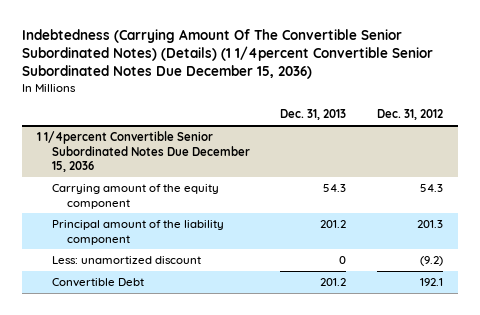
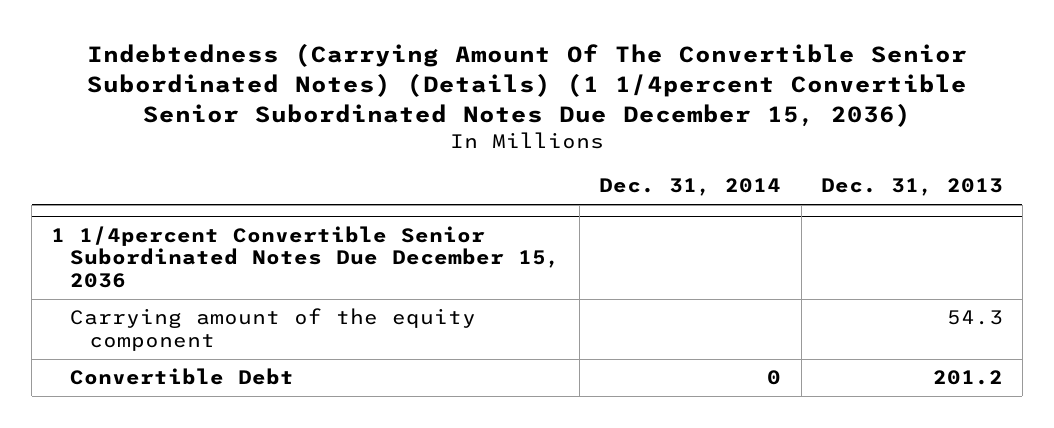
[376,109,443,121] Dec. 31, 2012 -> none
none -> [599,178,782,197] Dec. 31, 2014
[51,220,224,245] Principal amount of the liability component -> none
[51,256,201,265] Less: unamortized discount -> none

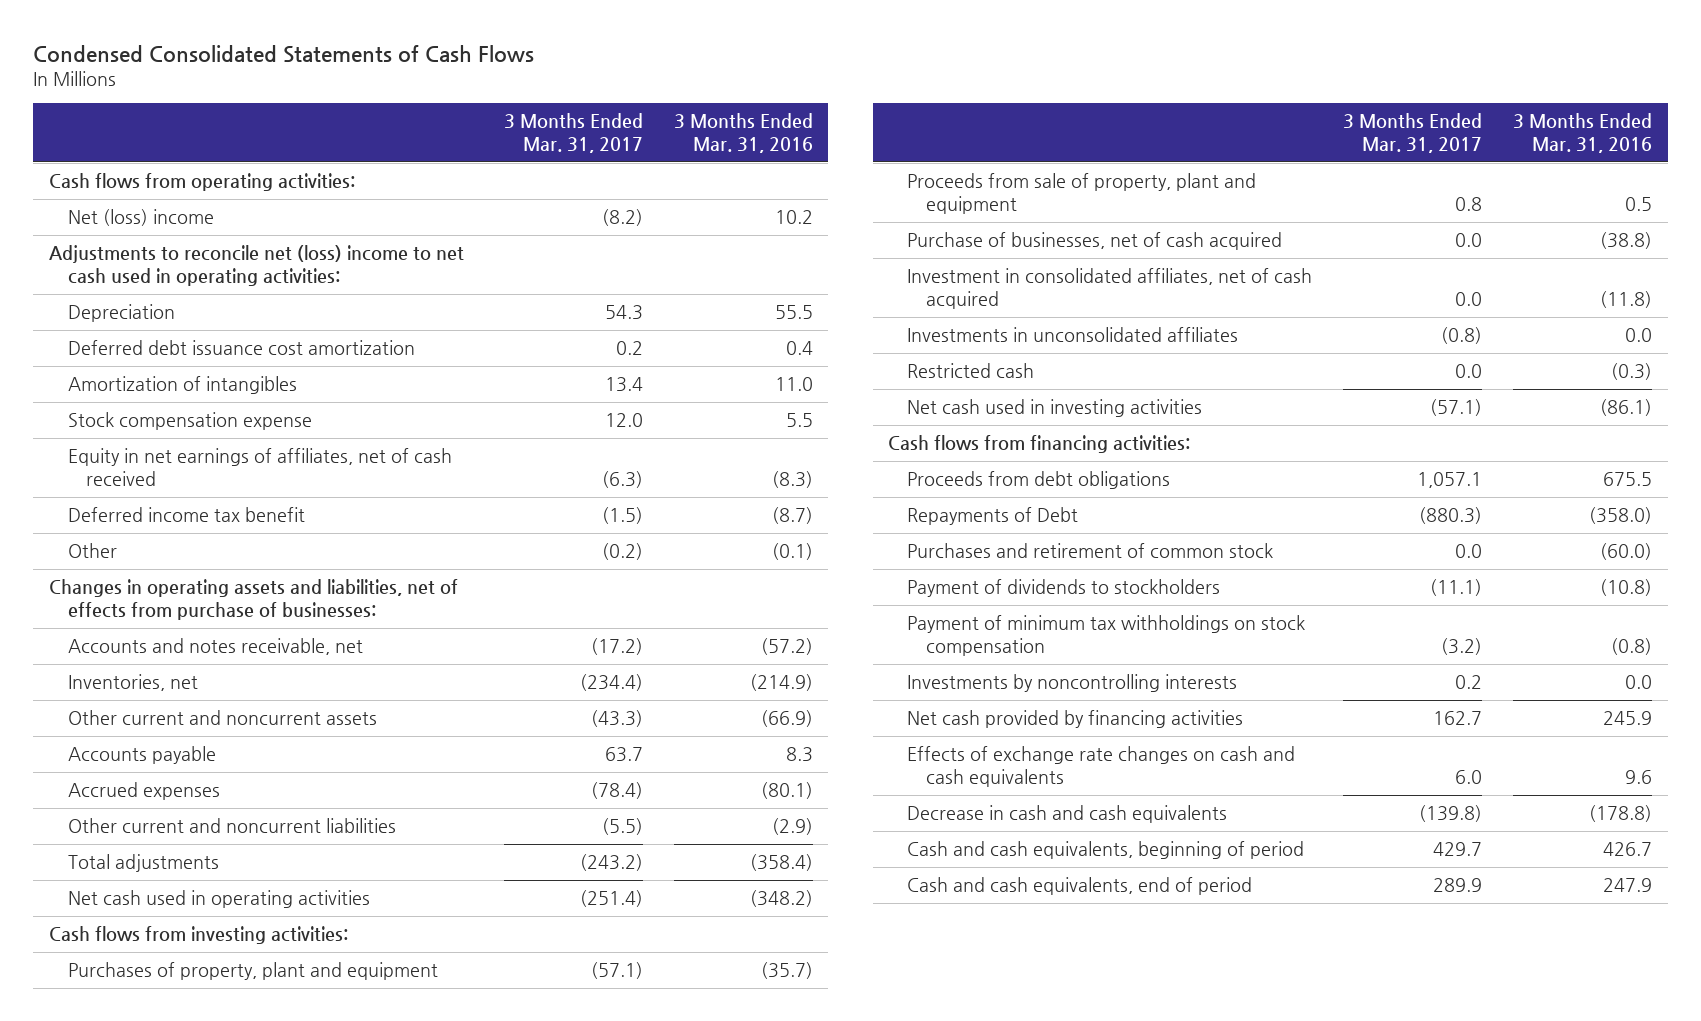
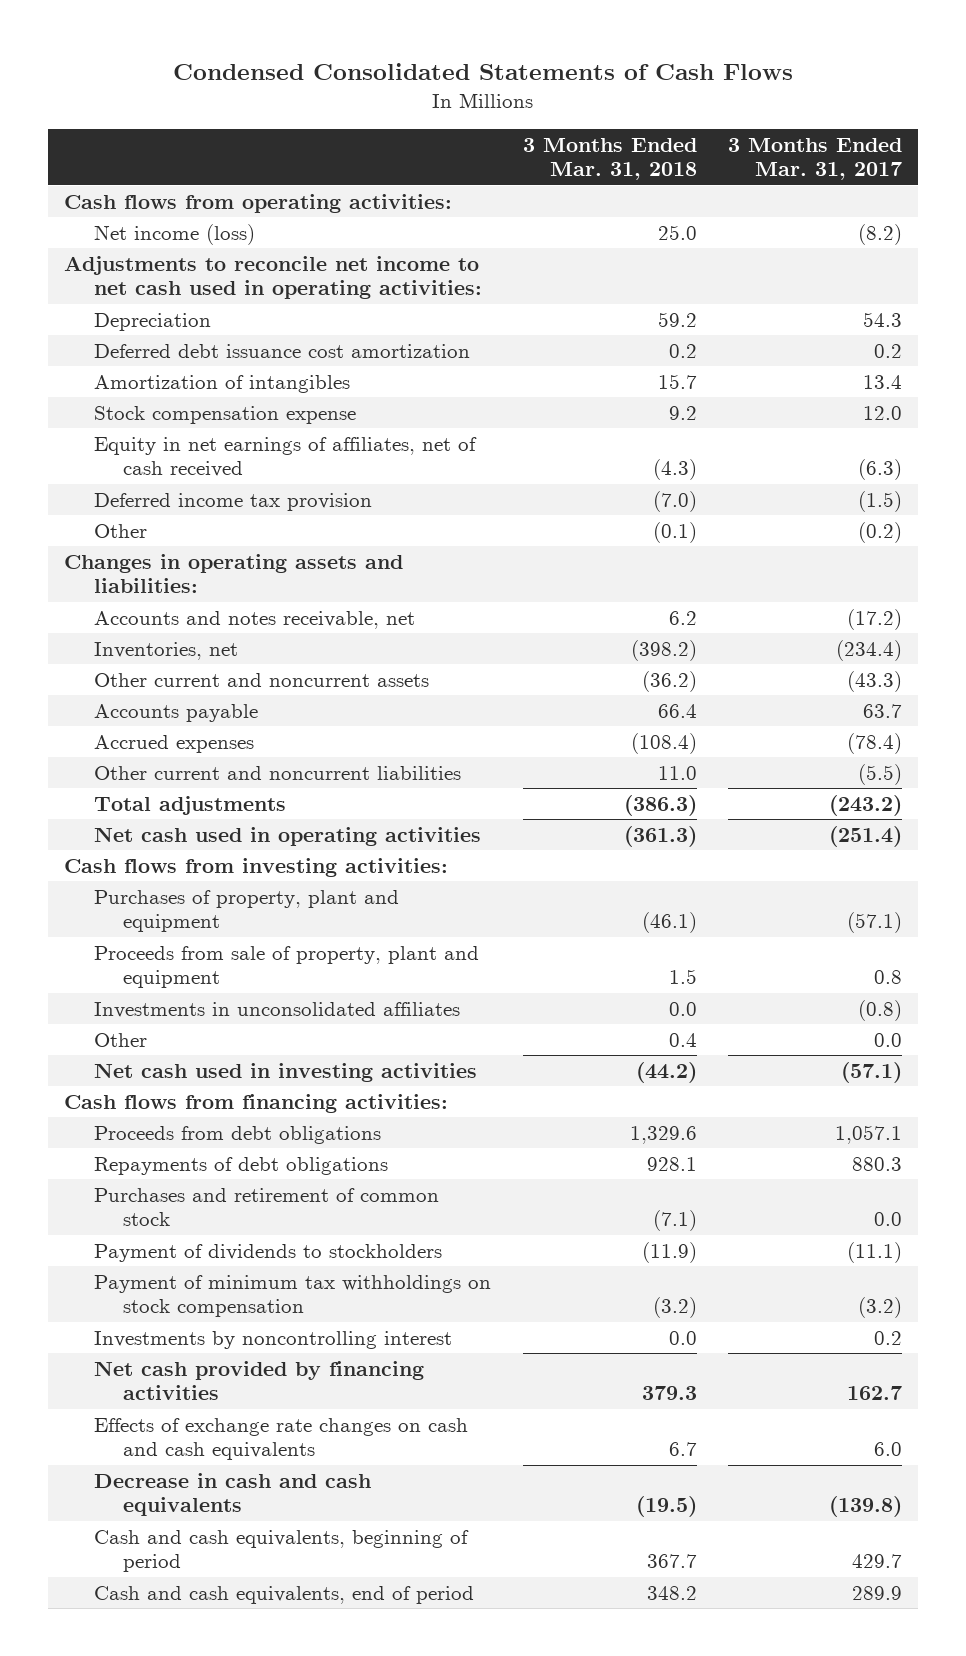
[673,112,813,153] 3 Months Ended Mar. 31, 2016 -> none
none -> [522,137,697,181] 3 Months Ended Mar. 31, 2018
[67,209,214,227] Net (loss) income -> [93,223,255,245] Net income (loss)
[48,245,464,287] Adjustments to reconcile net (loss) income to net cash used in operating activities: -> [64,255,482,300] Adjustments to reconcile net income to net cash used in operating activities:
[67,507,305,523] Deferred income tax benefit -> [93,492,372,511] Deferred income tax provision
[48,579,458,621] Changes in operating assets and liabilities, net of effects from purchase of businesses: -> [64,553,404,594] Changes in operating assets and liabilities:
[907,232,1283,251] Purchase of businesses, net of cash acquired -> none
[907,268,1313,310] Investment in consolidated affiliates, net of cash acquired -> none
[907,363,1035,379] Restricted cash -> [93,1032,147,1047] Other
[907,507,1079,526] Repayments of Debt -> [93,1156,388,1175] Repayments of debt obligations
[1419,507,1483,525] (880.3) -> [852,1156,903,1171] 880.3
[907,674,1238,693] Investments by noncontrolling interests -> [93,1330,452,1349] Investments by noncontrolling interest

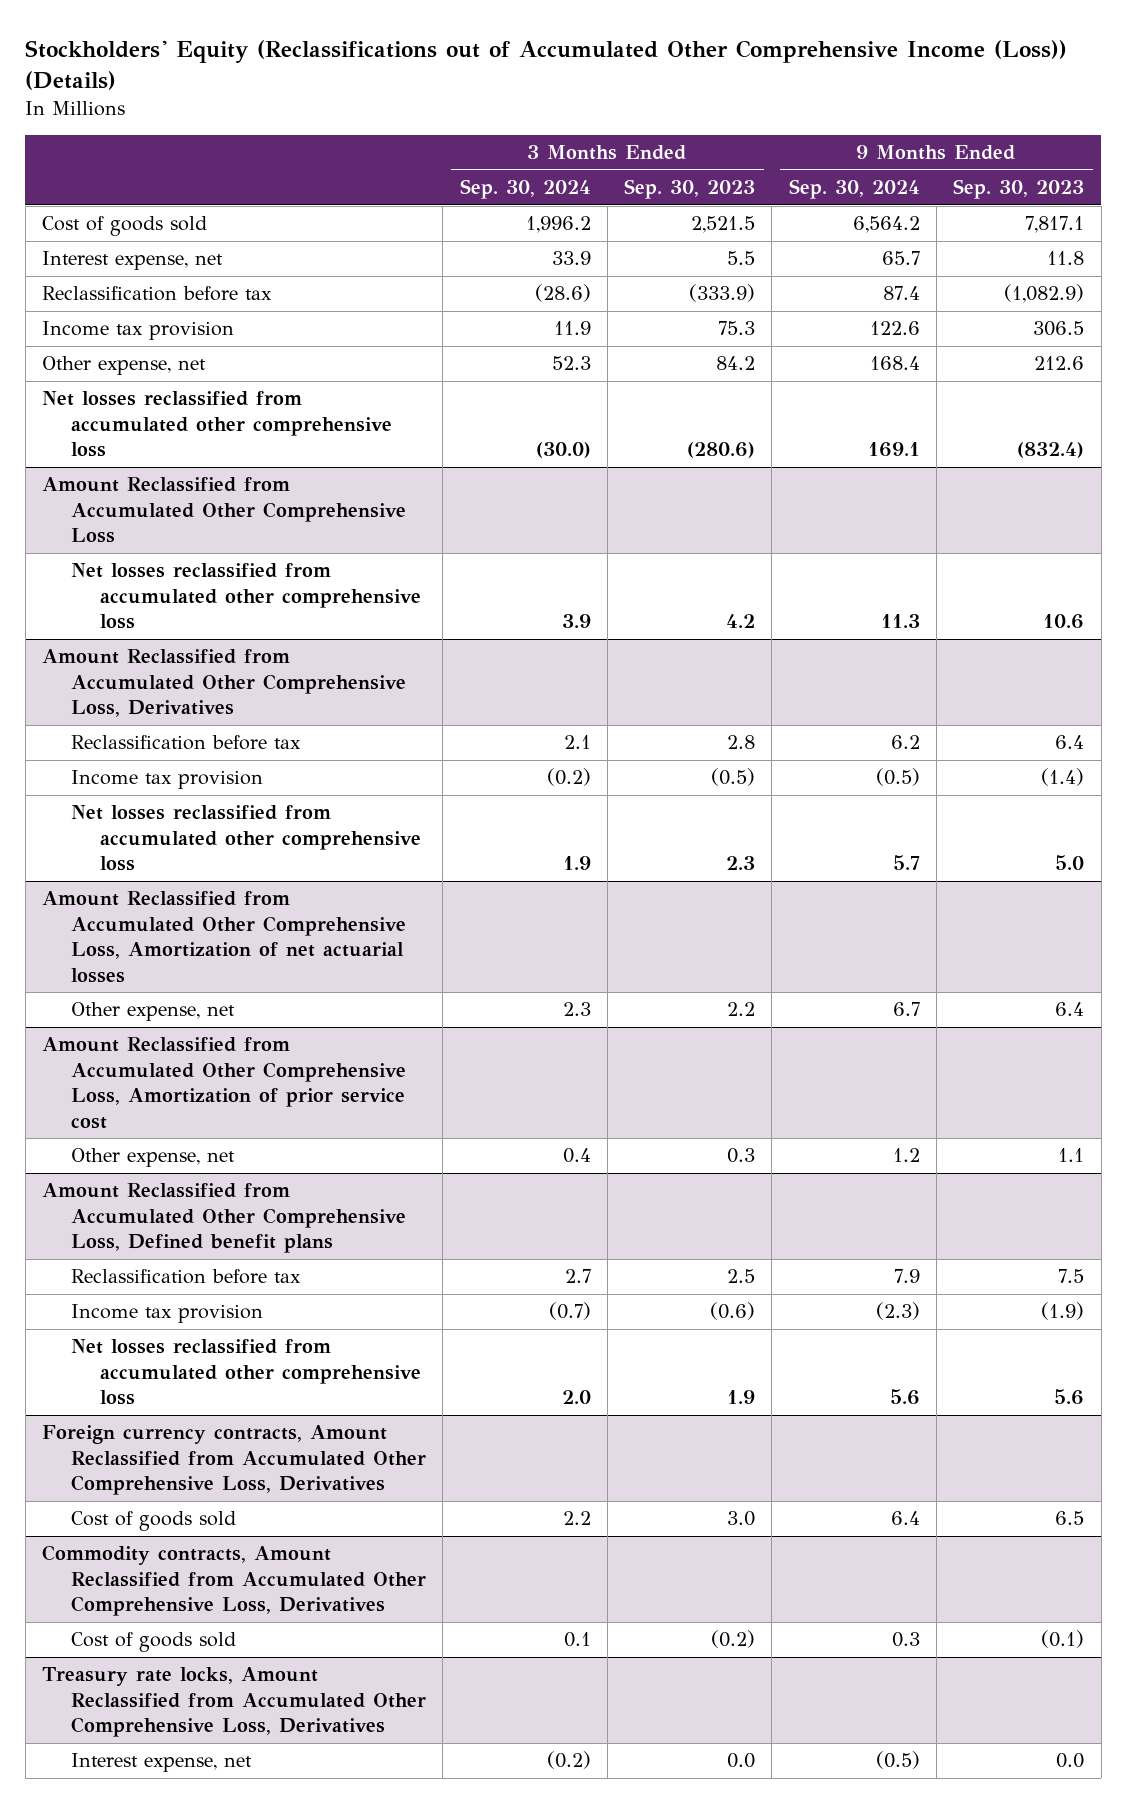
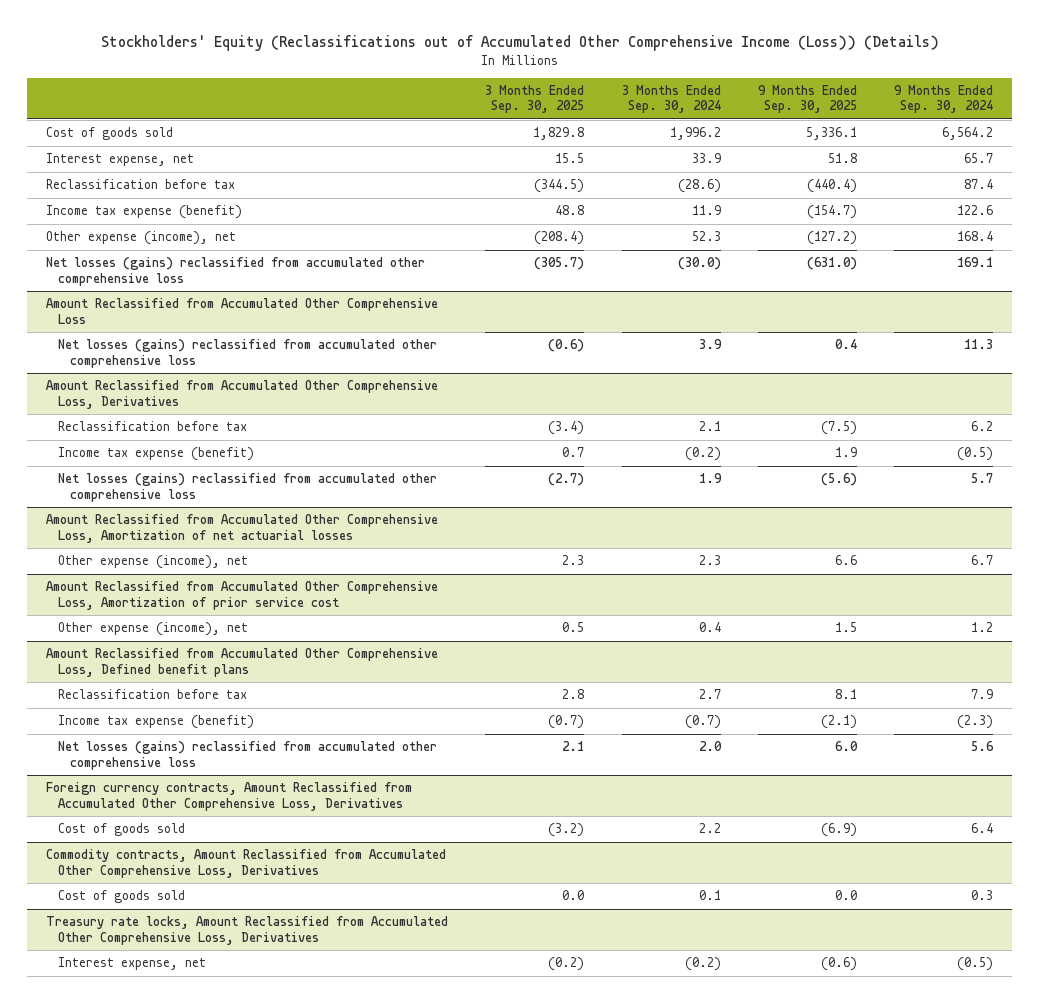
[624,179,756,200] Sep. 30, 2023 -> none
[953,179,1085,200] Sep. 30, 2023 -> none
none -> [485,85,585,114] 3 Months Ended Sep. 30, 2025
none -> [758,85,858,114] 9 Months Ended Sep. 30, 2025
[42,321,235,341] Income tax provision -> [45,205,242,220] Income tax expense (benefit)
[42,356,207,376] Other expense, net -> [45,231,236,246] Other expense (income), net
[42,391,392,458] Net losses reclassified from accumulated other comprehensive loss -> [45,257,425,286] Net losses (gains) reclassified from accumulated other comprehensive loss
[70,563,421,630] Net losses reclassified from accumulated other comprehensive loss -> [57,339,437,368] Net losses (gains) reclassified from accumulated other comprehensive loss
[70,770,263,790] Income tax provision -> [57,447,254,462] Income tax expense (benefit)
[70,805,421,872] Net losses reclassified from accumulated other comprehensive loss -> [57,473,437,502] Net losses (gains) reclassified from accumulated other comprehensive loss
[70,1002,235,1022] Other expense, net -> [57,555,248,570] Other expense (income), net
[70,1148,235,1168] Other expense, net -> [57,622,248,637] Other expense (income), net
[70,1304,263,1324] Income tax provision -> [57,715,254,730] Income tax expense (benefit)
[70,1339,421,1406] Net losses reclassified from accumulated other comprehensive loss -> [57,741,437,770] Net losses (gains) reclassified from accumulated other comprehensive loss

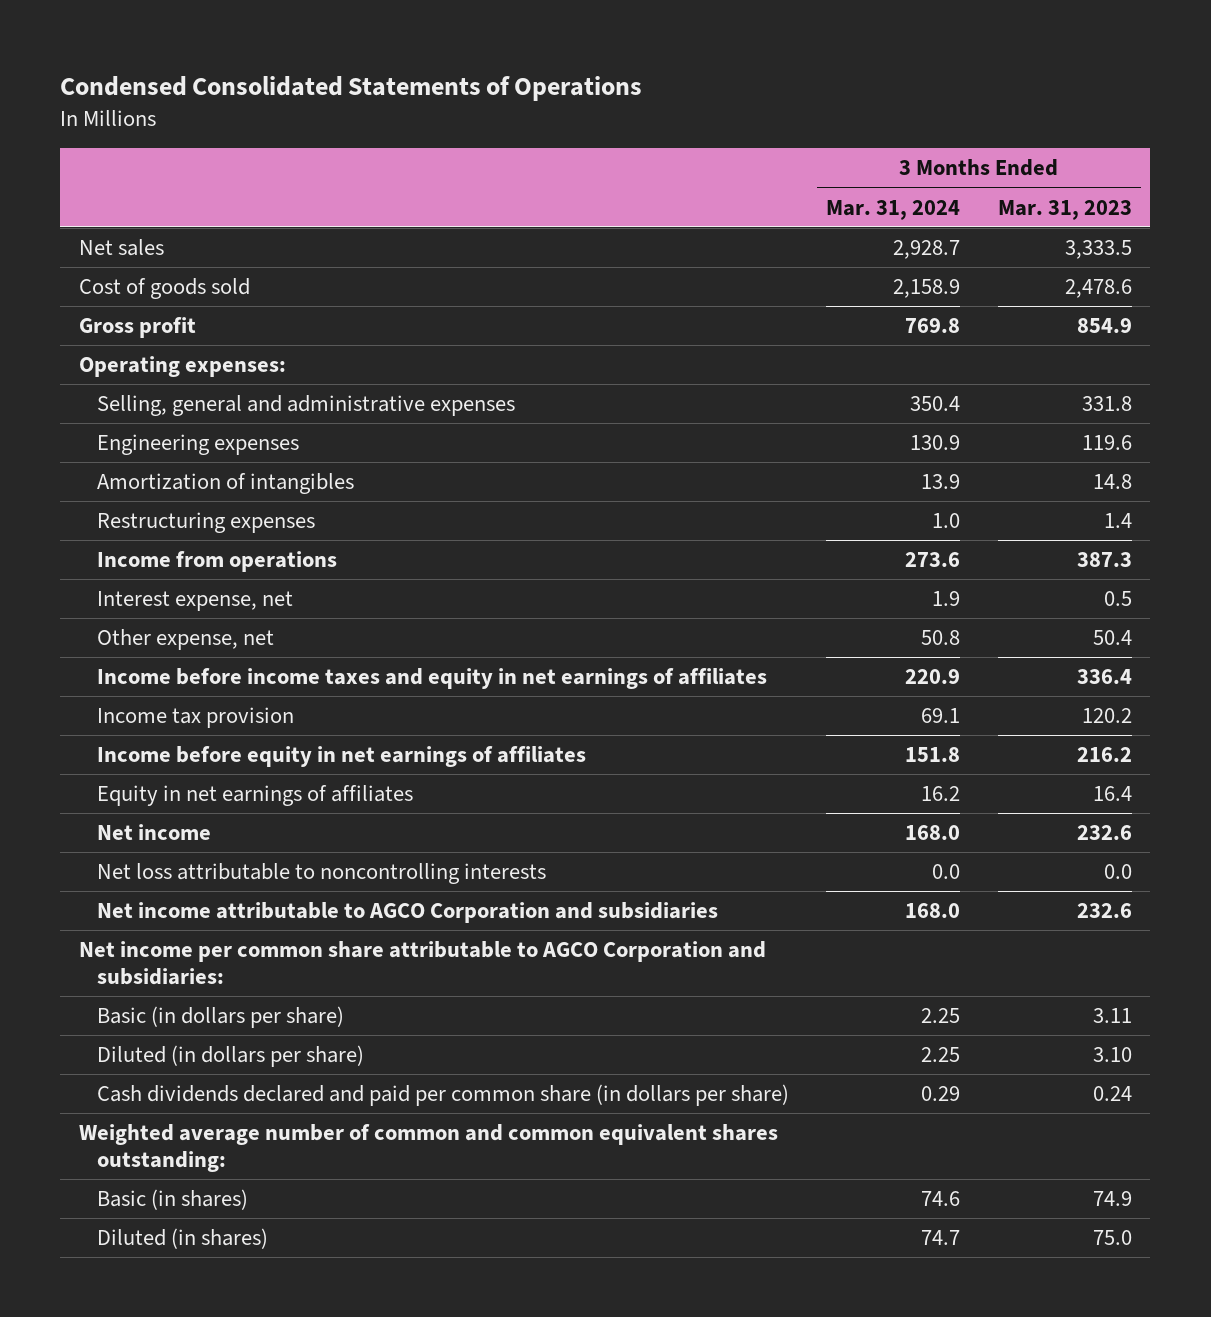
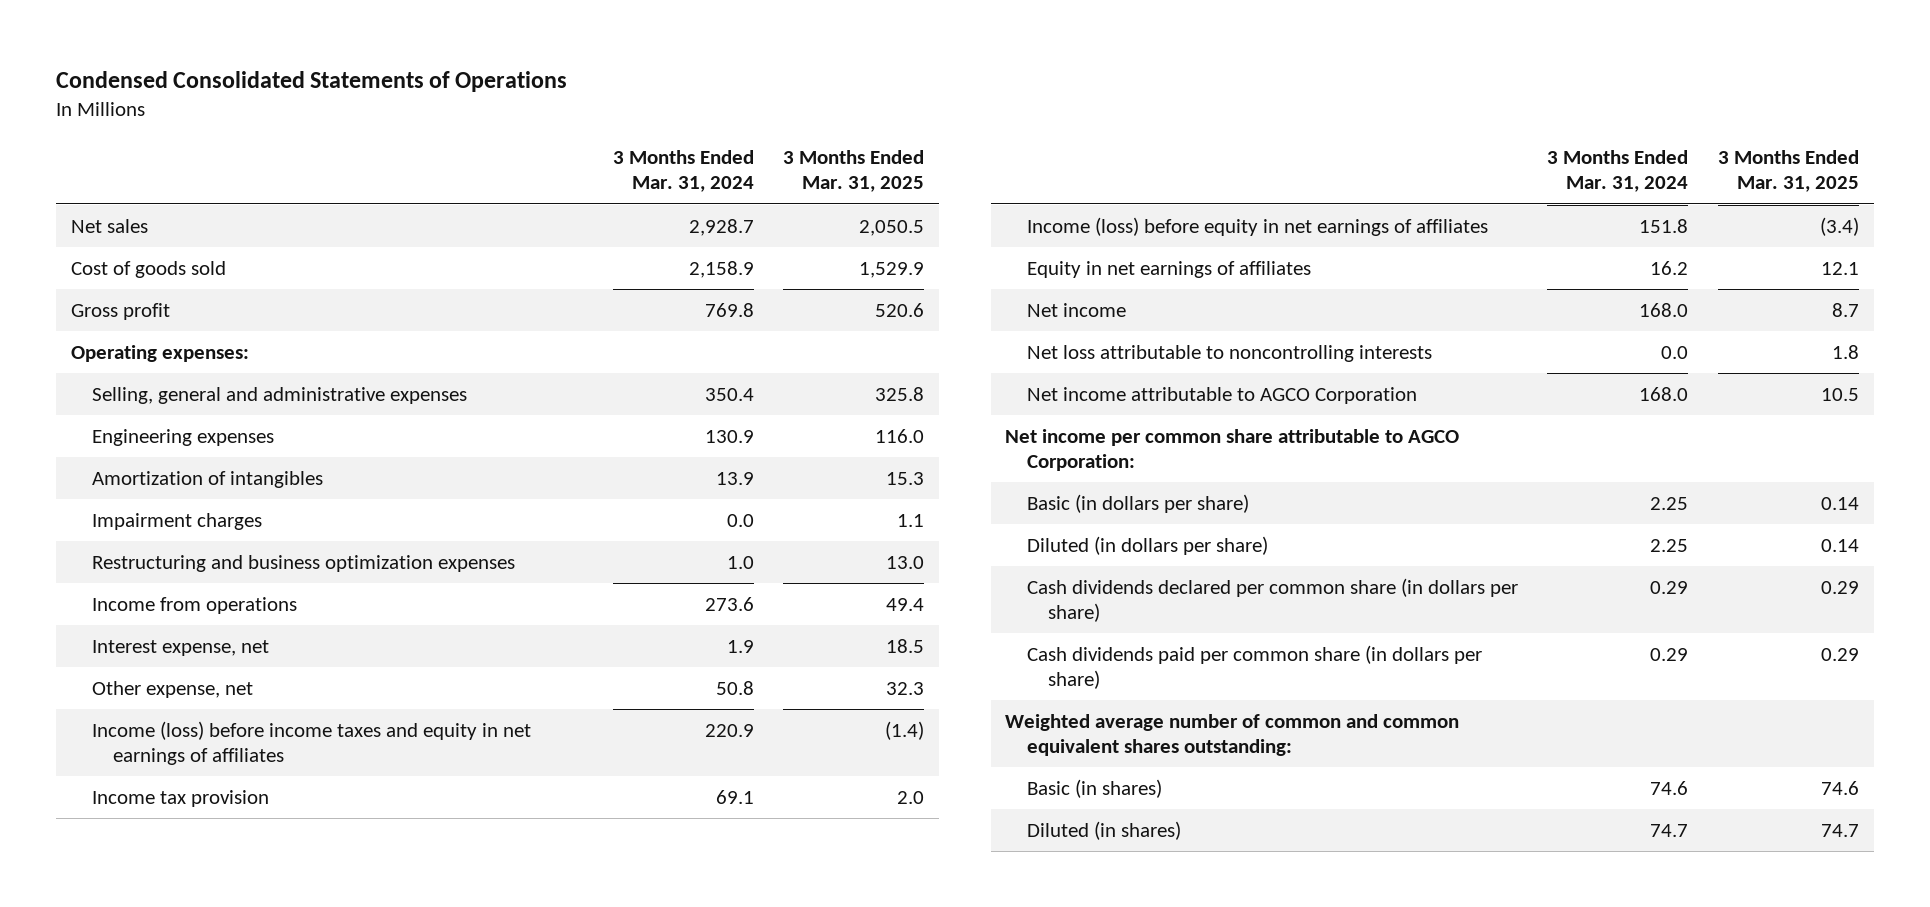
[997,199,1132,220] Mar. 31, 2023 -> none
none -> [783,150,925,193] 3 Months Ended Mar. 31, 2025
[96,512,315,534] Restructuring expenses -> none
none -> [92,512,263,530] Impairment charges
none -> [92,554,516,572] Restructuring and business optimization expenses
[96,668,767,690] Income before income taxes and equity in net earnings of affiliates -> [92,720,532,765] Income (loss) before income taxes and equity in net earnings of affiliates
[96,746,586,768] Income before equity in net earnings of affiliates -> [1026,216,1488,236] Income (loss) before equity in net earnings of affiliates
[96,902,718,924] Net income attributable to AGCO Corporation and subsidiaries -> [1026,386,1417,404] Net income attributable to AGCO Corporation
[79,941,767,985] Net income per common share attributable to AGCO Corporation and subsidiaries: -> [1005,428,1460,471] Net income per common share attributable to AGCO Corporation:
none -> [1026,577,1518,622] Cash dividends declared per common share (in dollars per share)
[96,1084,789,1107] Cash dividends declared and paid per common share (in dollars per share) -> [1026,644,1482,689] Cash dividends paid per common share (in dollars per share)

